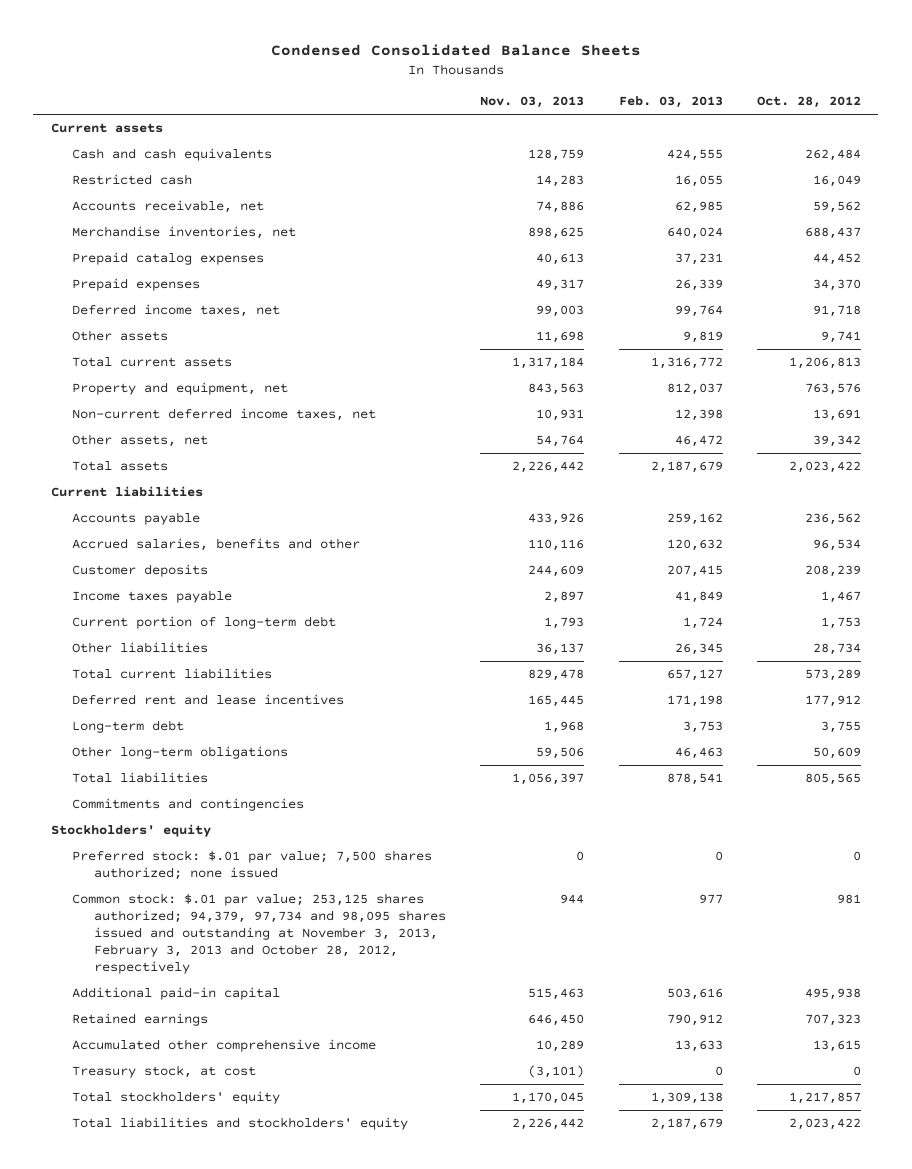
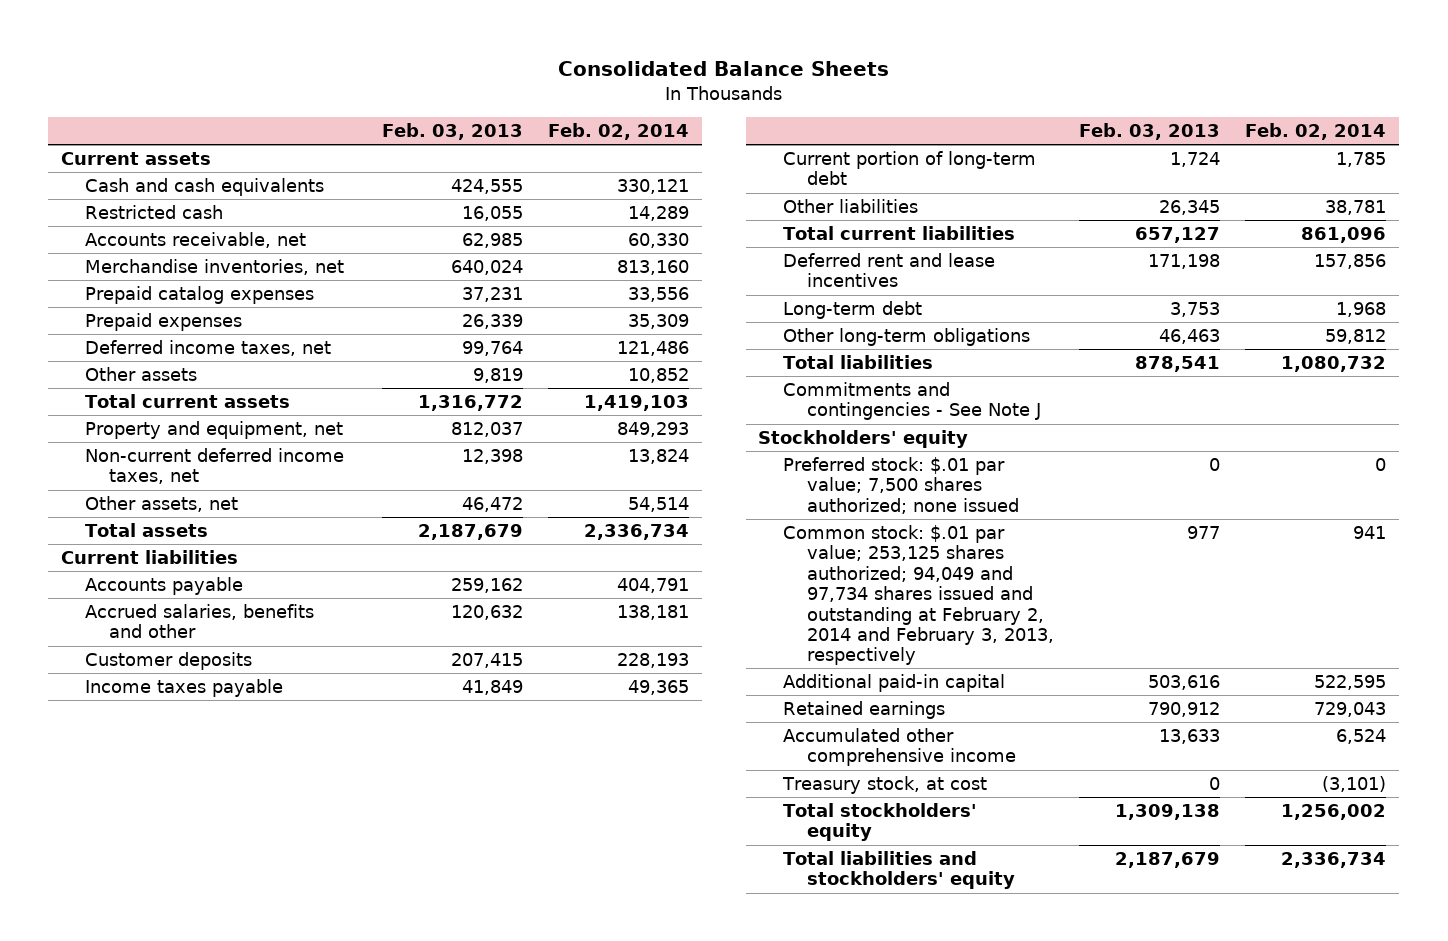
[270,44,641,57] Condensed Consolidated Balance Sheets -> [557,60,889,76] Consolidated Balance Sheets
[480,96,585,109] Nov. 03, 2013 -> none
[756,96,861,109] Oct. 28, 2012 -> none
none -> [548,123,690,141] Feb. 02, 2014
[72,798,305,812] Commitments and contingencies -> [782,382,1041,421] Commitments and contingencies - See Note J
[72,893,447,975] Common stock: $.01 par value; 253,125 shares authorized; 94,379, 97,734 and 98,095 shares issued and outstanding at November 3, 2013, February 3, 2013 and October 28, 2012, respectively -> [782,525,1054,666] Common stock: $.01 par value; 253,125 shares authorized; 94,049 and 97,734 shares issued and outstanding at February 2, 2014 and February 3, 2013, respectively

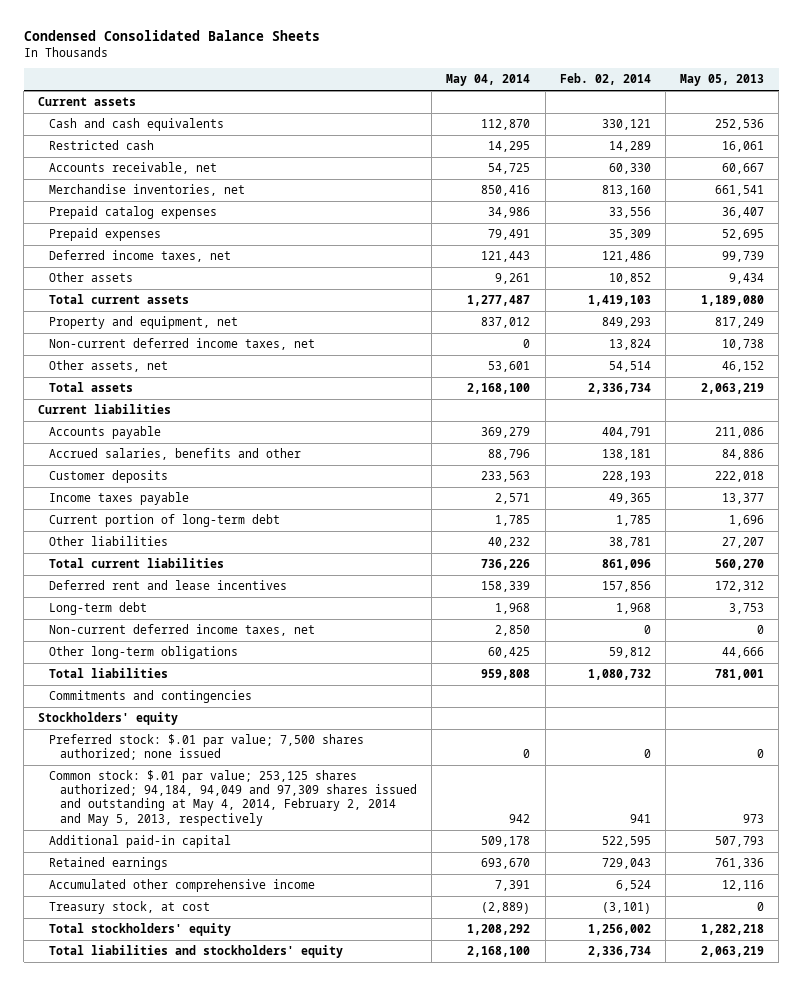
[557,60,889,76] Consolidated Balance Sheets -> [23,30,320,42] Condensed Consolidated Balance Sheets
[381,123,523,141] Feb. 03, 2013 -> none
none -> [446,74,531,87] May 04, 2014
none -> [680,74,765,87] May 05, 2013
none -> [49,624,316,637] Non-current deferred income taxes, net
[782,382,1041,421] Commitments and contingencies - See Note J -> [49,690,253,704] Commitments and contingencies
[782,525,1054,666] Common stock: $.01 par value; 253,125 shares authorized; 94,049 and 97,734 shares issued and outstanding at February 2, 2014 and February 3, 2013, respectively -> [49,770,417,826] Common stock: $.01 par value; 253,125 shares authorized; 94,184, 94,049 and 97,309 shares issued and outstanding at May 4, 2014, February 2, 2014 and May 5, 2013, respectively

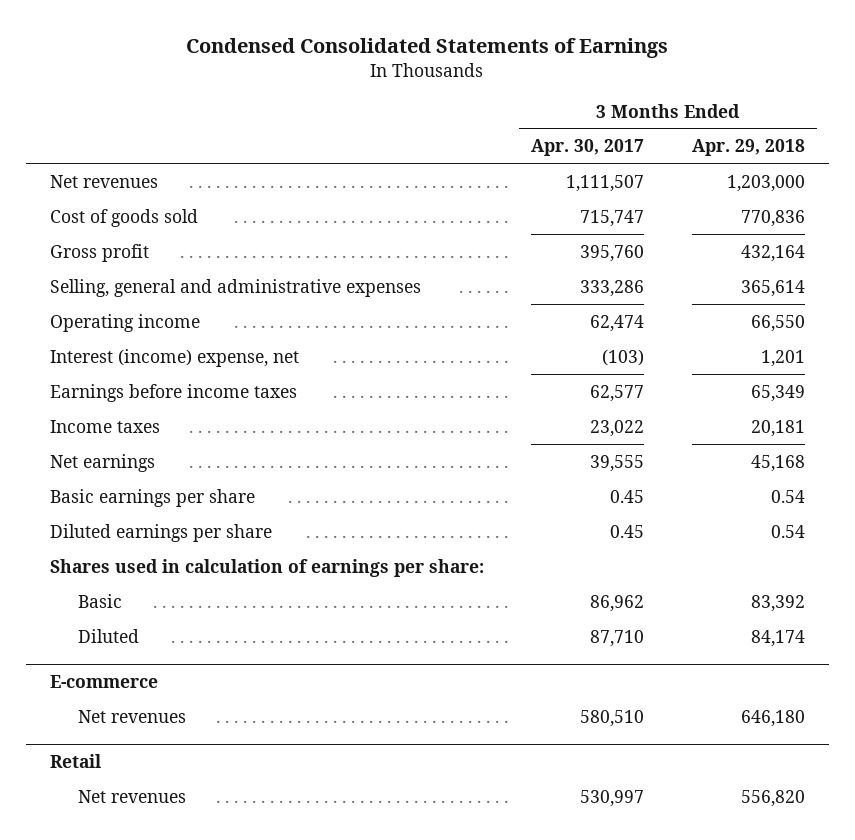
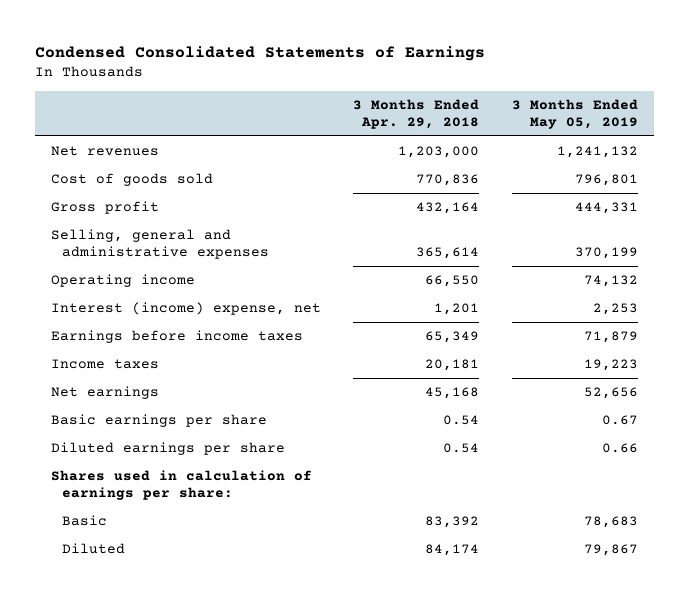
[531,139,645,157] Apr. 30, 2017 -> none
none -> [511,98,638,129] 3 Months Ended May 05, 2019
[49,675,158,689] E-commerce -> none
[77,709,186,723] Net revenues -> none
[49,754,101,769] Retail -> none
[77,789,186,803] Net revenues -> none

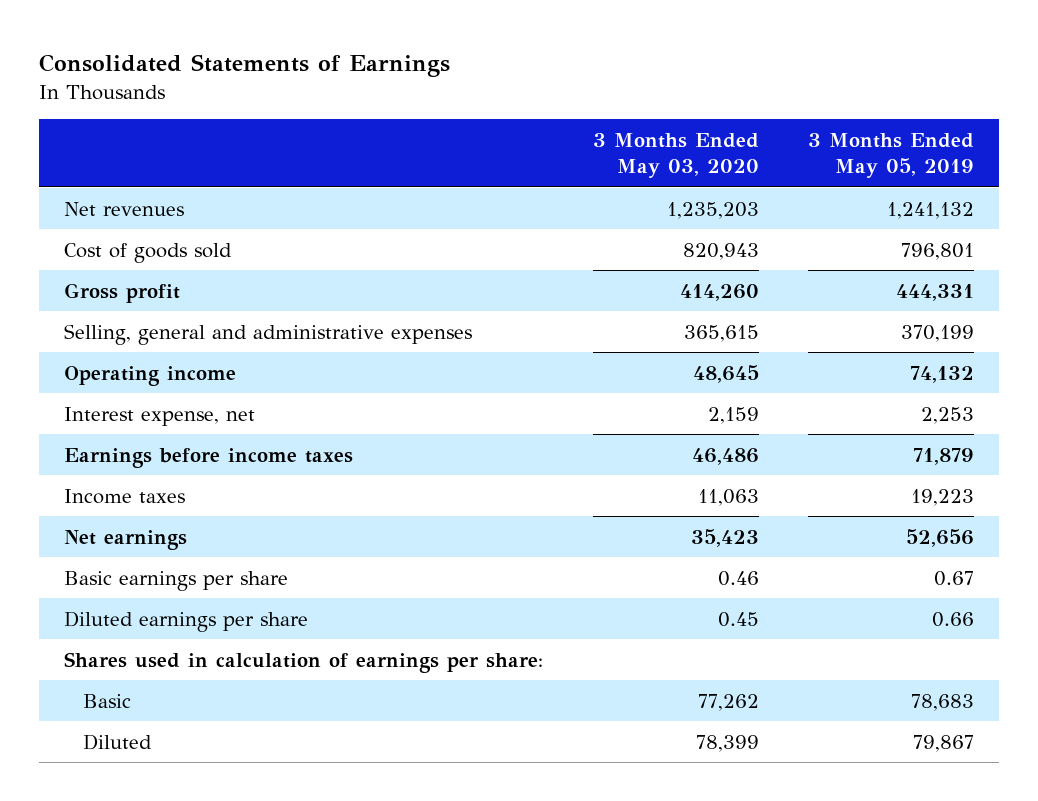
[34,45,485,61] Condensed Consolidated Statements of Earnings -> [39,54,451,78] Consolidated Statements of Earnings
[353,98,480,129] 3 Months Ended Apr. 29, 2018 -> none
none -> [592,133,759,178] 3 Months Ended May 03, 2020
[50,301,321,315] Interest (income) expense, net -> [64,406,256,426] Interest expense, net

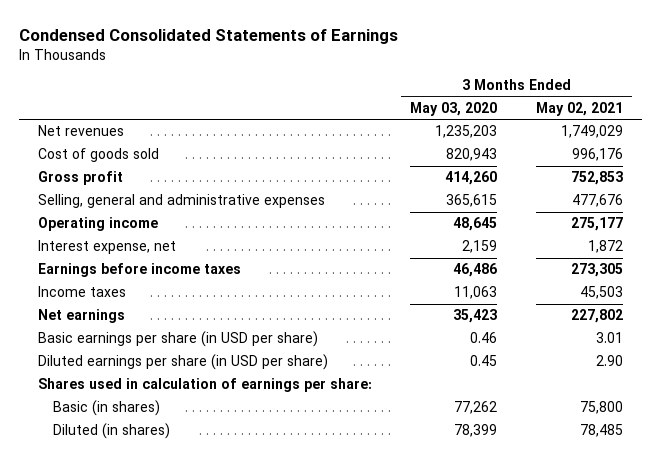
[39,54,451,78] Consolidated Statements of Earnings -> [18,28,398,44] Condensed Consolidated Statements of Earnings
[808,133,975,178] 3 Months Ended May 05, 2019 -> none
none -> [535,102,623,117] May 02, 2021
[64,570,289,591] Basic earnings per share -> [38,331,319,348] Basic earnings per share (in USD per share)
[64,610,309,632] Diluted earnings per share -> [38,354,329,371] Diluted earnings per share (in USD per share)
[82,693,131,708] Basic -> [53,400,161,417] Basic (in shares)
[82,733,152,750] Diluted -> [53,423,171,440] Diluted (in shares)

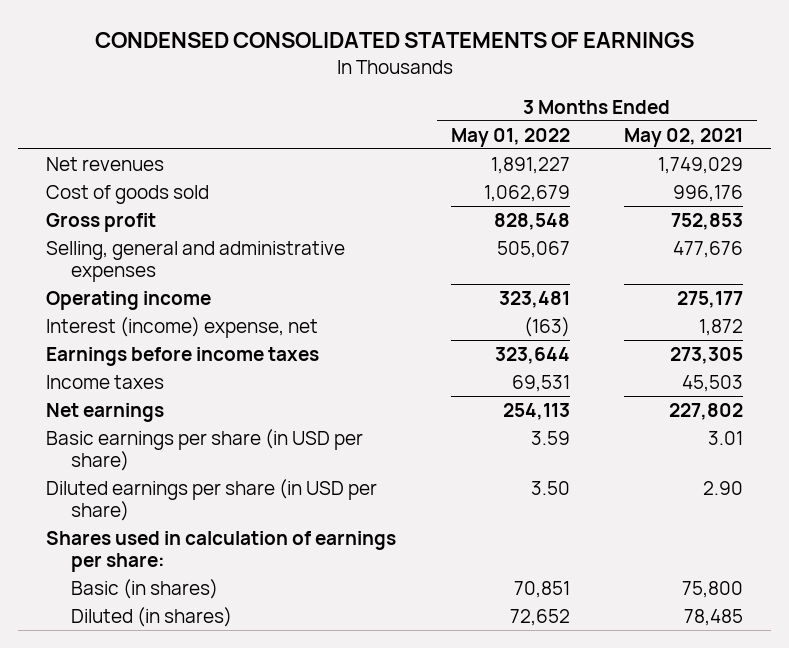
[18,28,398,44] Condensed Consolidated Statements of Earnings -> [94,32,694,49] CONDENSED CONSOLIDATED STATEMENTS OF EARNINGS
[410,102,498,117] May 03, 2020 -> none
none -> [450,127,570,147] May 01, 2022
[38,240,177,255] Interest expense, net -> [45,316,318,338] Interest (income) expense, net

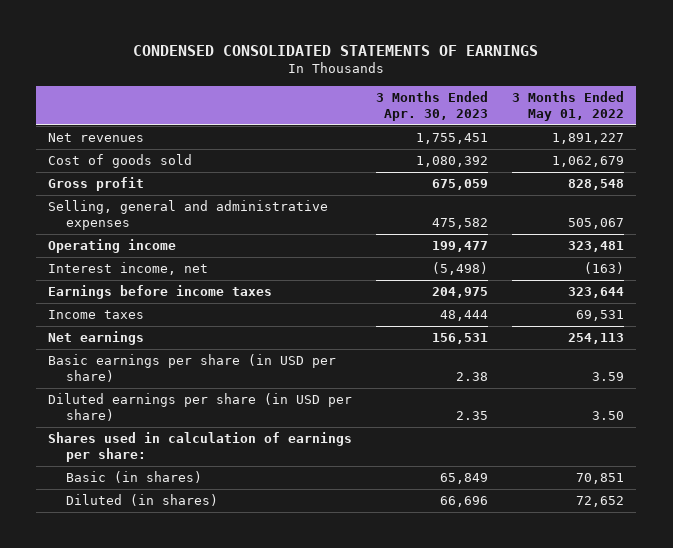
[624,127,744,147] May 02, 2021 -> none
none -> [376,91,489,121] 3 Months Ended Apr. 30, 2023
[45,316,318,338] Interest (income) expense, net -> [48,262,209,276] Interest income, net

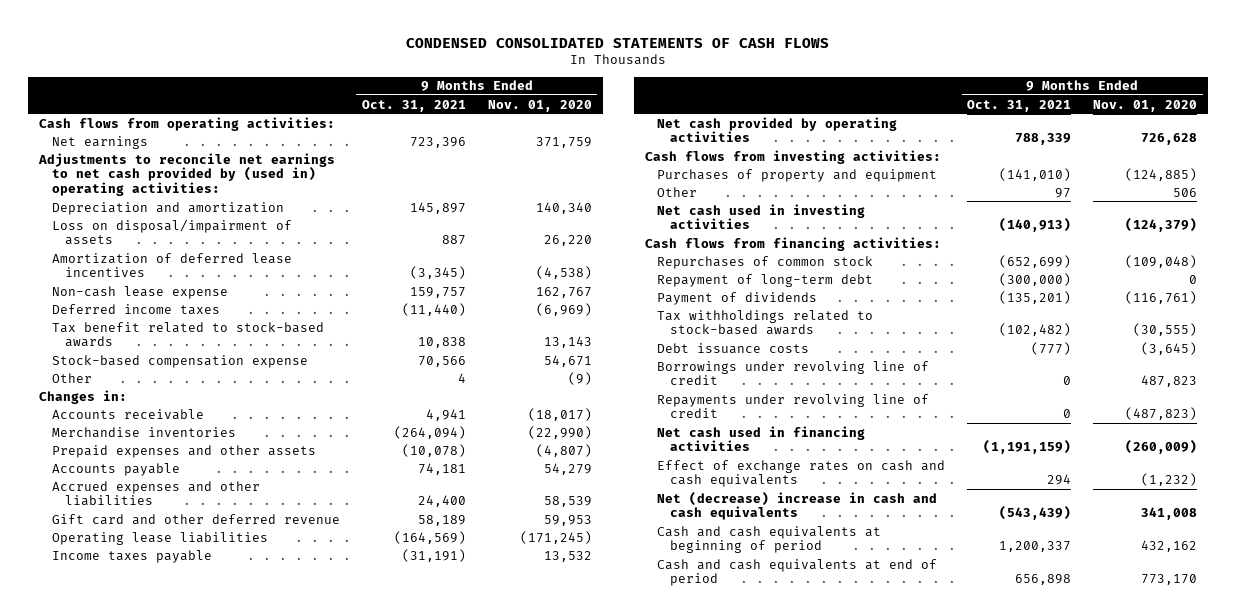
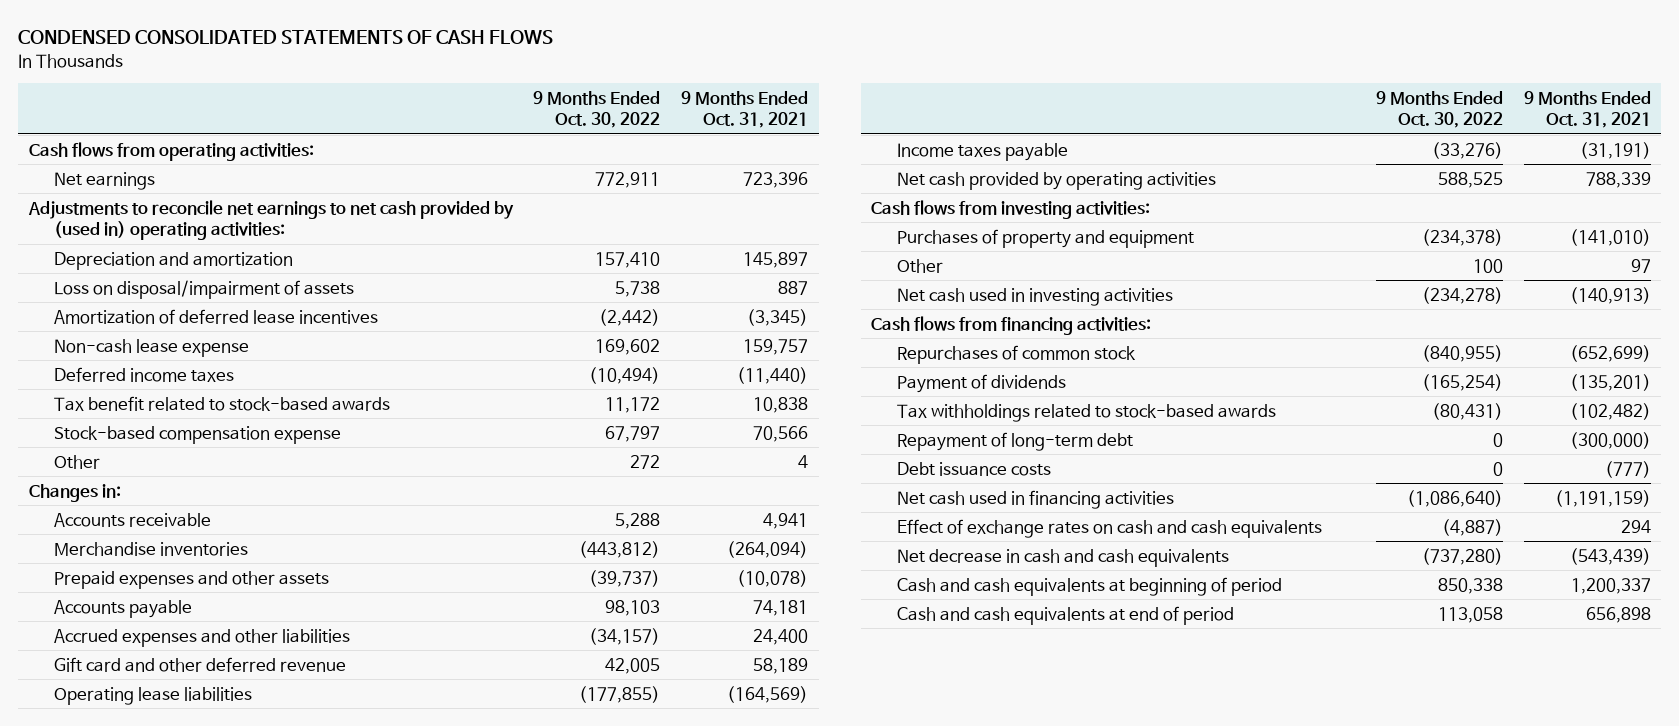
[487,99,592,112] Nov. 01, 2020 -> none
none -> [533,90,661,129] 9 Months Ended Oct. 30, 2022
[657,273,874,287] Repayment of long-term debt -> [896,431,1133,451] Repayment of long-term debt
[657,360,930,386] Borrowings under revolving line of credit -> none
[657,393,930,419] Repayments under revolving line of credit -> none
[657,491,938,521] Net (decrease) increase in cash and cash equivalents -> [896,548,1229,567] Net decrease in cash and cash equivalents

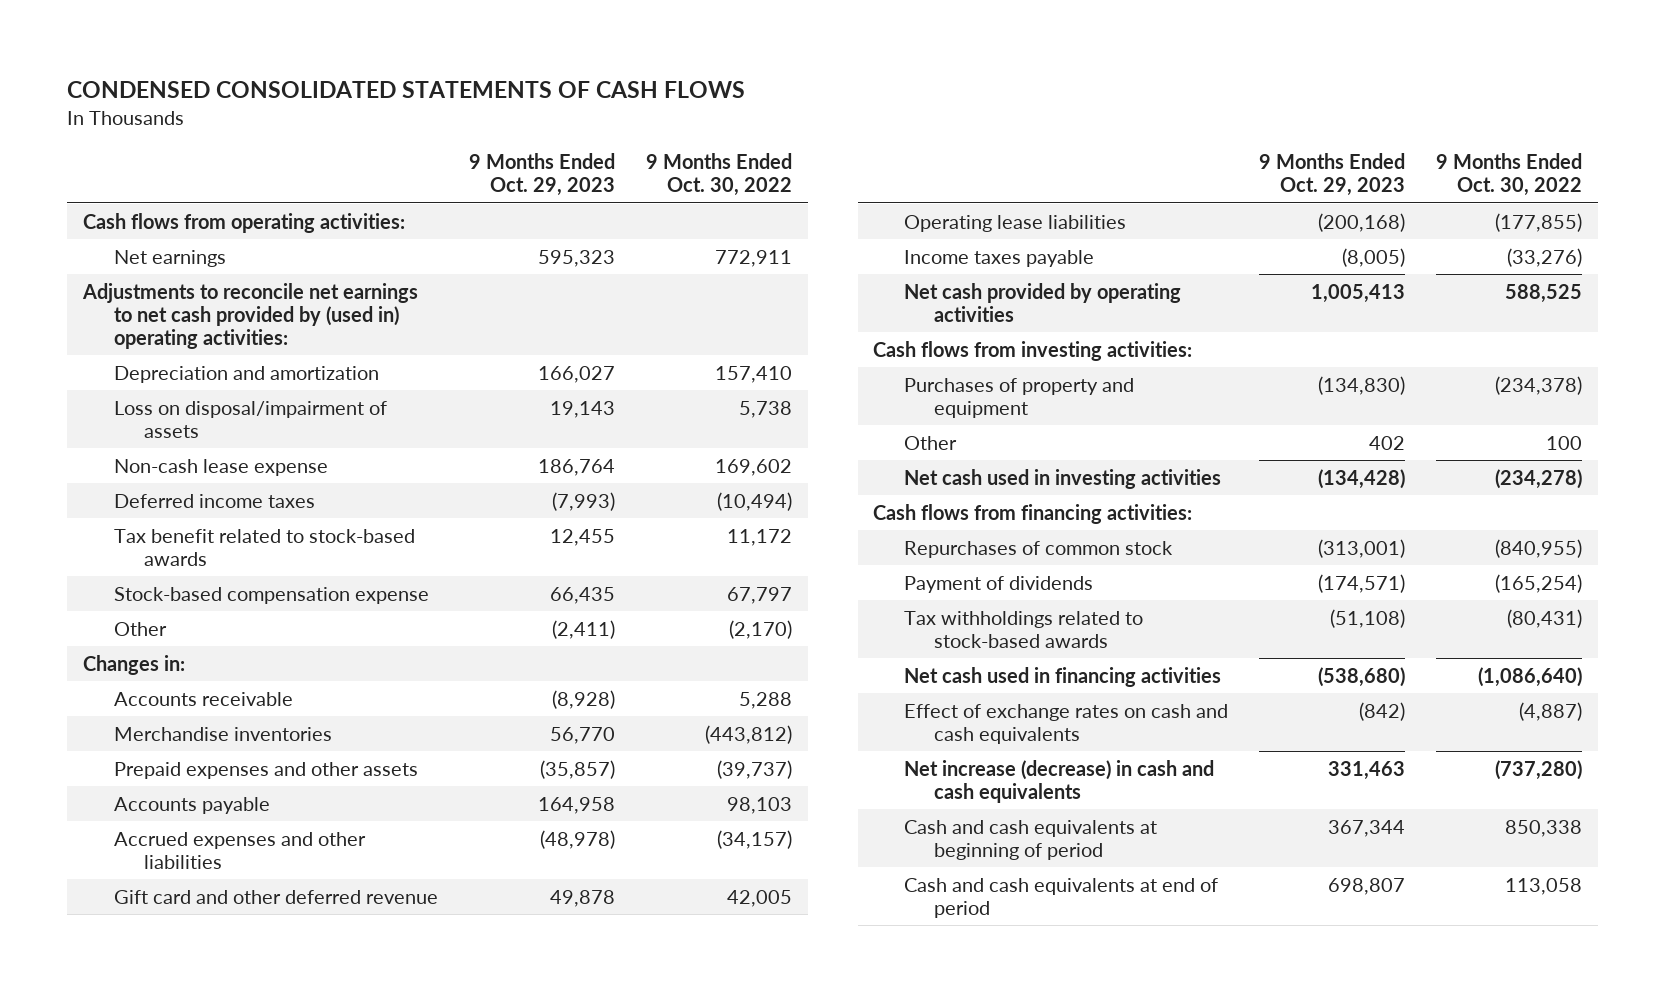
[681,90,809,129] 9 Months Ended Oct. 31, 2021 -> none
none -> [469,153,616,197] 9 Months Ended Oct. 29, 2023
[54,308,379,324] Amortization of deferred lease incentives -> none
[630,454,661,469] 272 -> [729,619,793,639] (2,170)
[896,431,1133,451] Repayment of long-term debt -> none
[896,461,1051,476] Debt issuance costs -> none
[896,548,1229,567] Net decrease in cash and cash equivalents -> [903,759,1214,803] Net increase (decrease) in cash and cash equivalents

